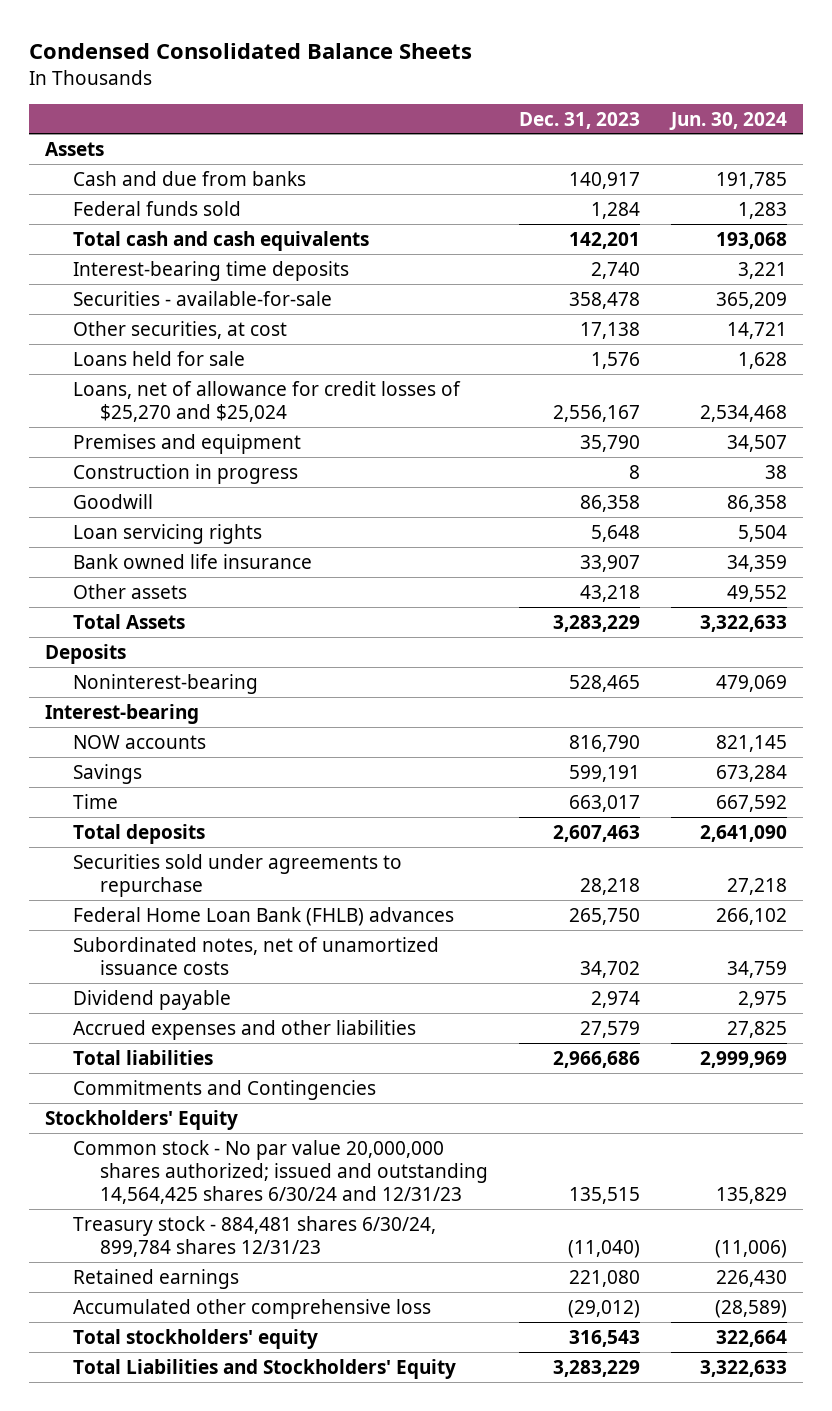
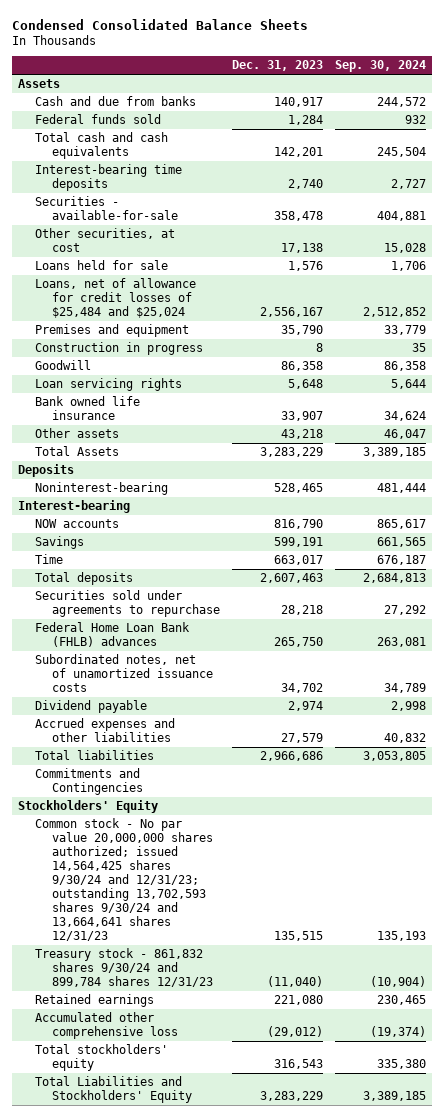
[669,111,788,130] Jun. 30, 2024 -> none
none -> [334,60,426,73] Sep. 30, 2024
[72,380,461,422] Loans, net of allowance for credit losses of $25,270 and $25,024 -> [35,278,197,319] Loans, net of allowance for credit losses of $25,484 and $25,024
[72,1139,489,1205] Common stock - No par value 20,000,000 shares authorized; issued and outstanding 14,564,425 shares 6/30/24 and 12/31/23 -> [35,818,214,941] Common stock - No par value 20,000,000 shares authorized; issued 14,564,425 shares 9/30/24 and 12/31/23; outstanding 13,702,593 shares 9/30/24 and 13,664,641 shares 12/31/23
[72,1215,436,1257] Treasury stock - 884,481 shares 6/30/24, 899,784 shares 12/31/23 -> [35,948,214,988] Treasury stock - 861,832 shares 9/30/24 and 899,784 shares 12/31/23

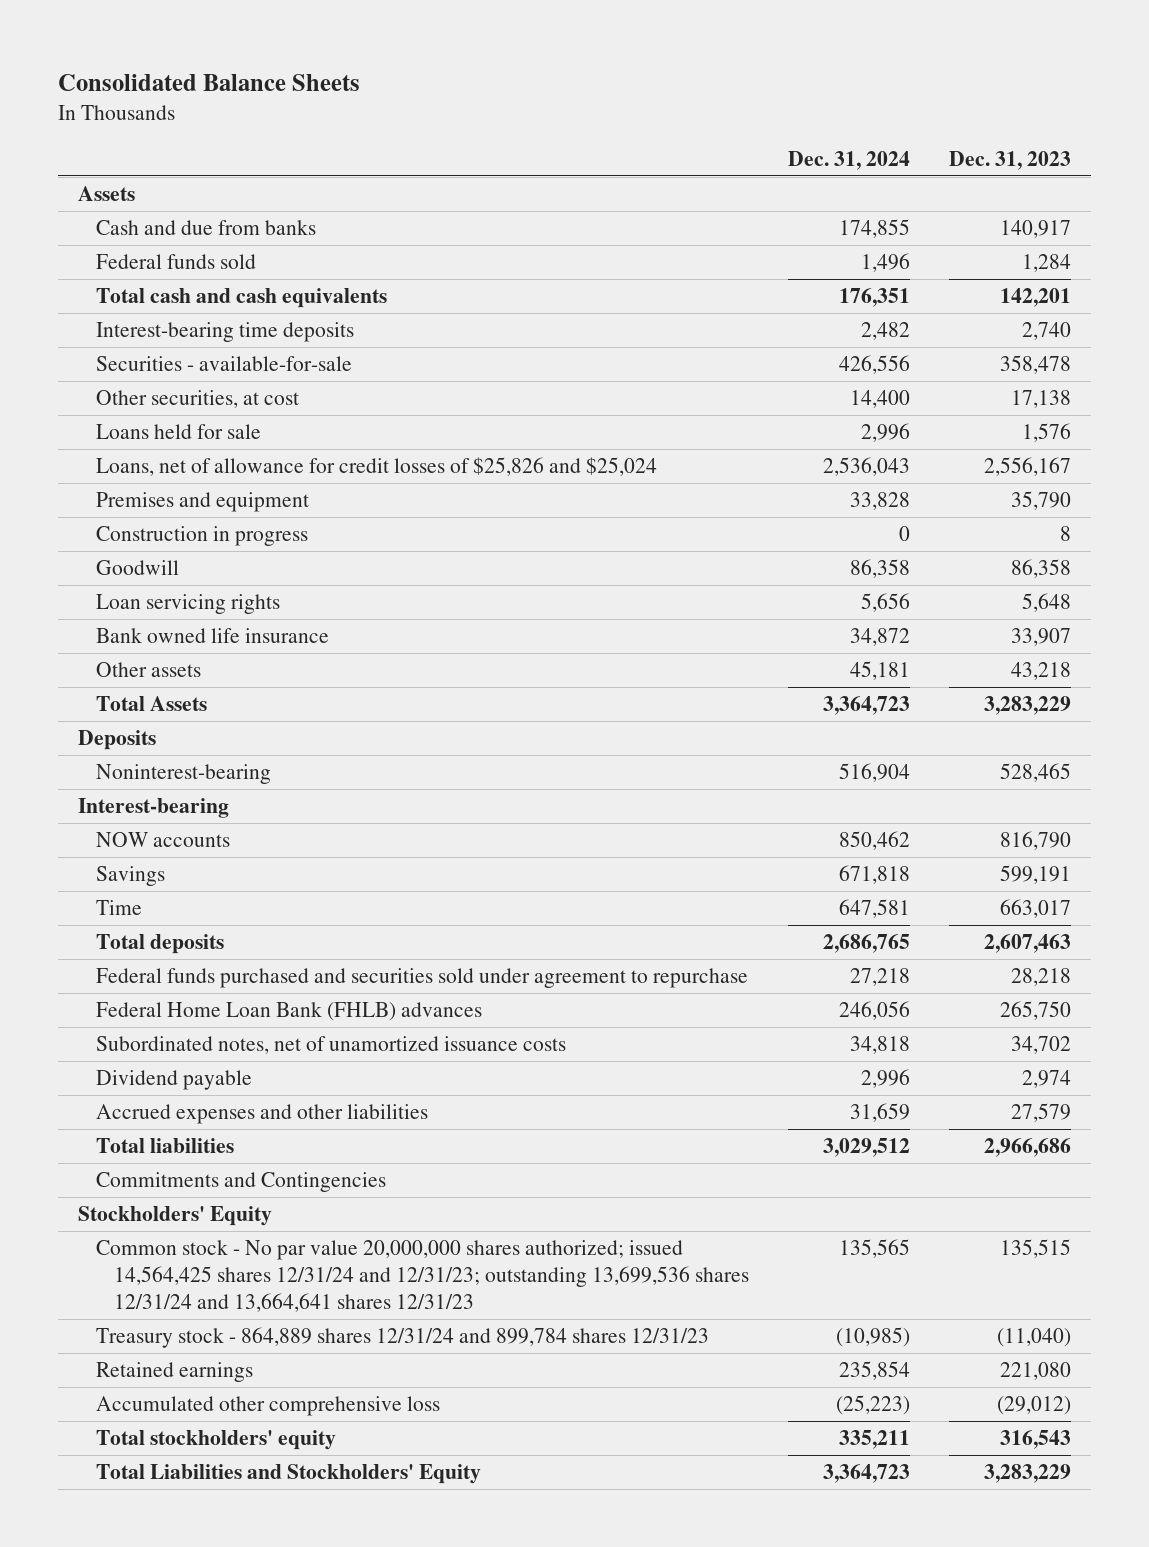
[12,18,309,30] Condensed Consolidated Balance Sheets -> [58,74,361,92] Consolidated Balance Sheets
[334,60,426,73] Sep. 30, 2024 -> none
none -> [787,150,910,170] Dec. 31, 2024
[35,278,197,319] Loans, net of allowance for credit losses of $25,484 and $25,024 -> [95,457,657,477] Loans, net of allowance for credit losses of $25,826 and $25,024
[35,590,221,618] Securities sold under agreements to repurchase -> [95,968,748,989] Federal funds purchased and securities sold under agreement to repurchase
[35,818,214,941] Common stock - No par value 20,000,000 shares authorized; issued 14,564,425 shares 9/30/24 and 12/31/23; outstanding 13,702,593 shares 9/30/24 and 13,664,641 shares 12/31/23 -> [95,1240,749,1312] Common stock - No par value 20,000,000 shares authorized; issued 14,564,425 shares 12/31/24 and 12/31/23; outstanding 13,699,536 shares 12/31/24 and 13,664,641 shares 12/31/23
[35,948,214,988] Treasury stock - 861,832 shares 9/30/24 and 899,784 shares 12/31/23 -> [95,1327,709,1349] Treasury stock - 864,889 shares 12/31/24 and 899,784 shares 12/31/23

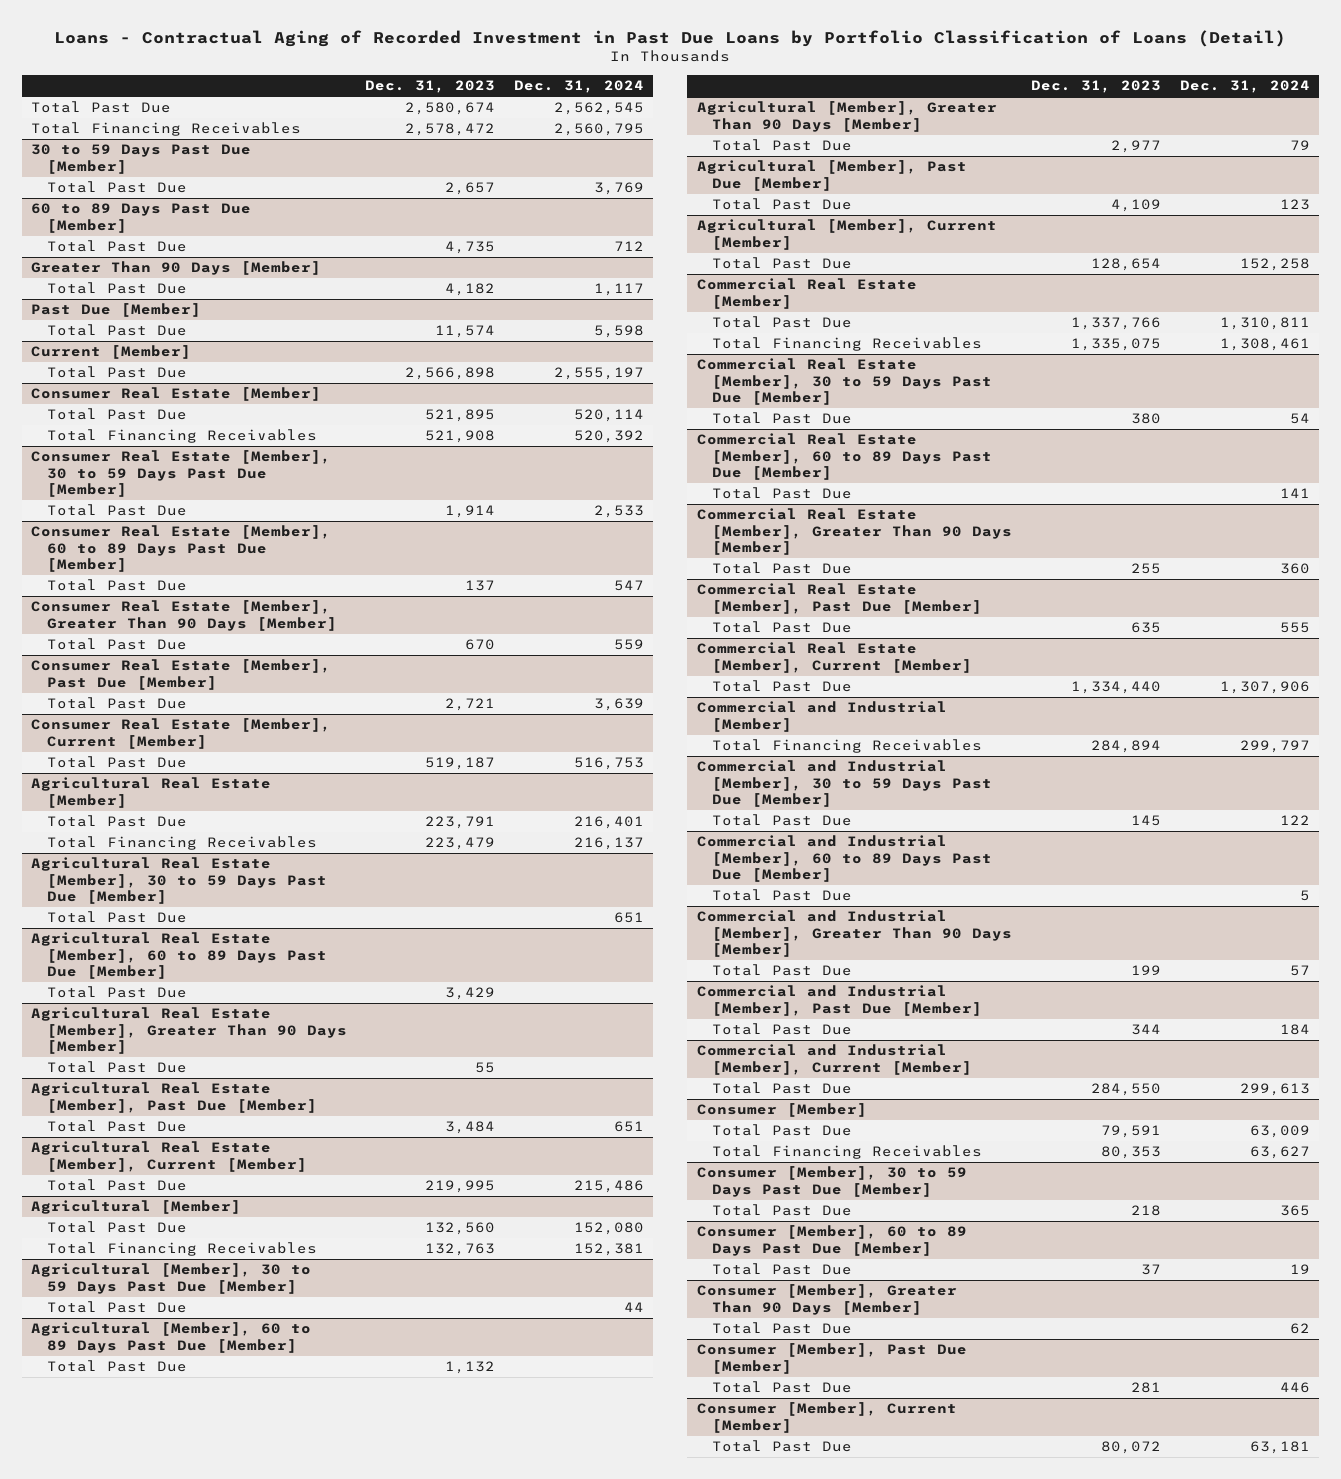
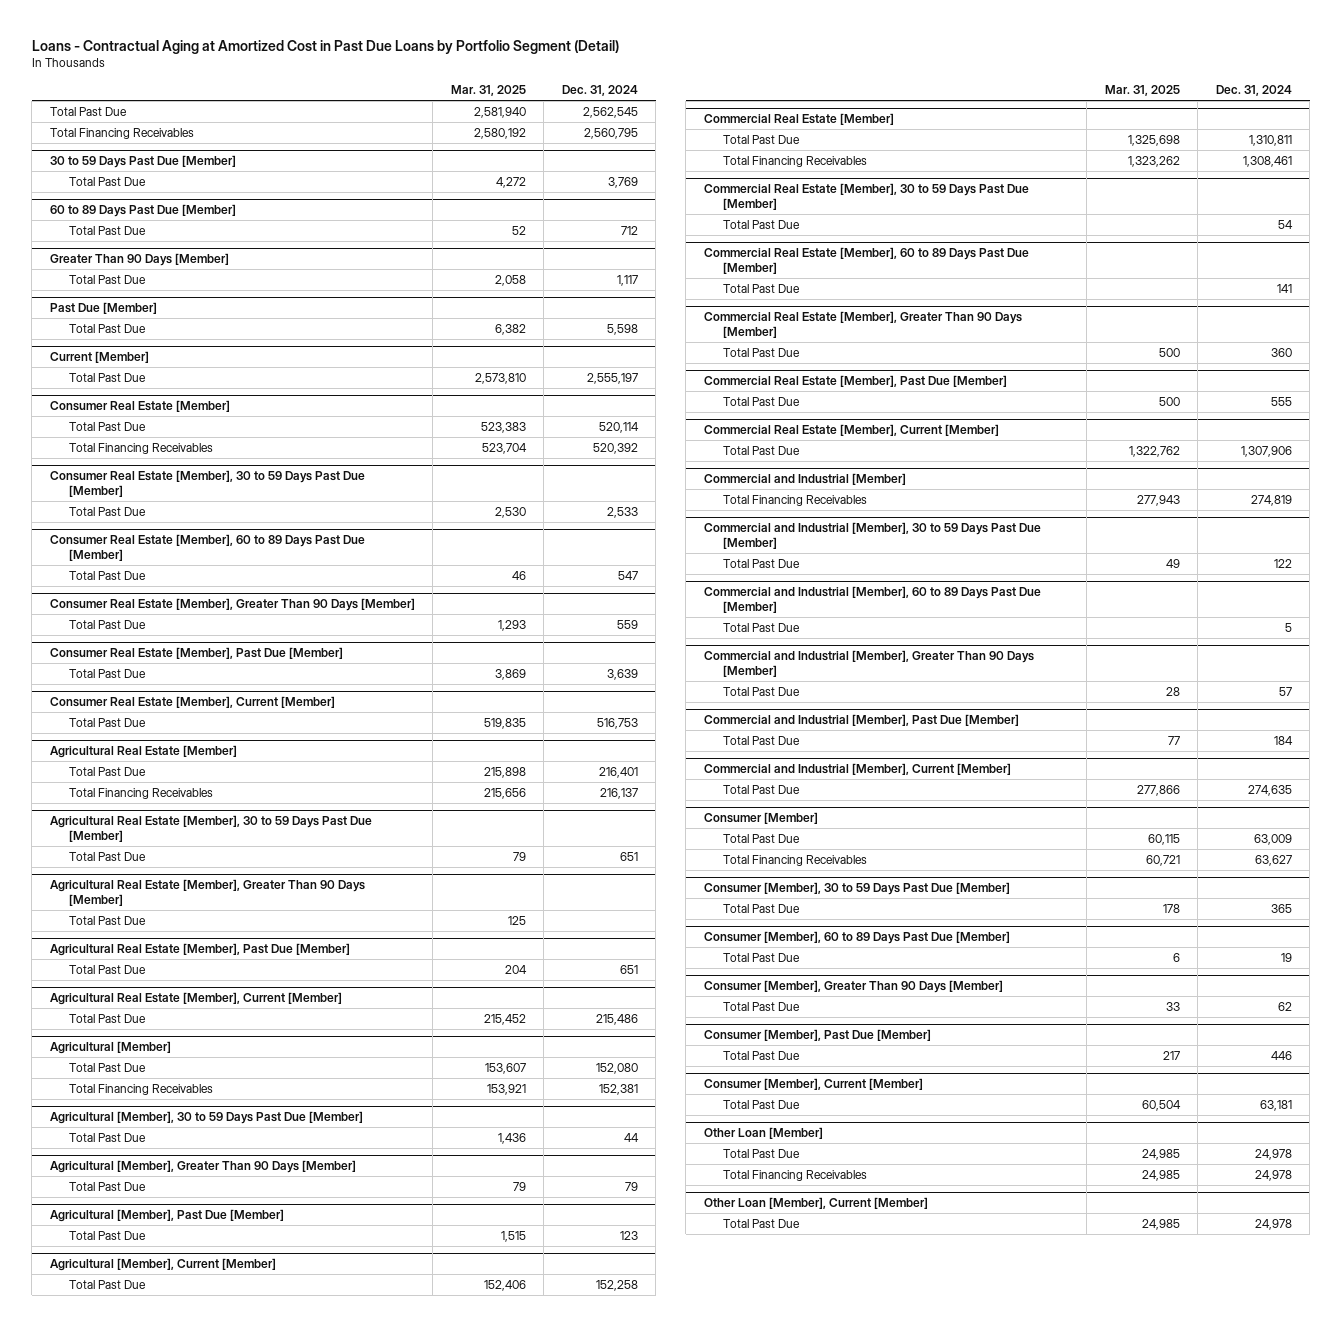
[54,29,1287,47] Loans - Contractual Aging of Recorded Investment in Past Due Loans by Portfolio Classification of Loans (Detail) -> [31,39,619,54] Loans - Contractual Aging at Amortized Cost in Past Due Loans by Portfolio Segment (Detail)
[365,80,496,94] Dec. 31, 2023 -> none
none -> [450,85,526,97] Mar. 31, 2025
[31,932,327,979] Agricultural Real Estate [Member], 60 to 89 Days Past Due [Member] -> none
[46,986,187,999] Total Past Due -> none
[31,1322,312,1353] Agricultural [Member], 60 to 89 Days Past Due [Member] -> none
[46,1360,187,1373] Total Past Due -> none
[1239,740,1310,754] 299,797 -> [1250,494,1292,506] 274,819
[1239,1083,1310,1097] 299,613 -> [1247,784,1292,796] 274,635
none -> [703,1127,823,1140] Other Loan [Member]
none -> [722,1148,800,1158] Total Past Due
none -> [722,1169,867,1181] Total Financing Receivables
none -> [703,1197,928,1210] Other Loan [Member], Current [Member]
none -> [722,1218,800,1228] Total Past Due

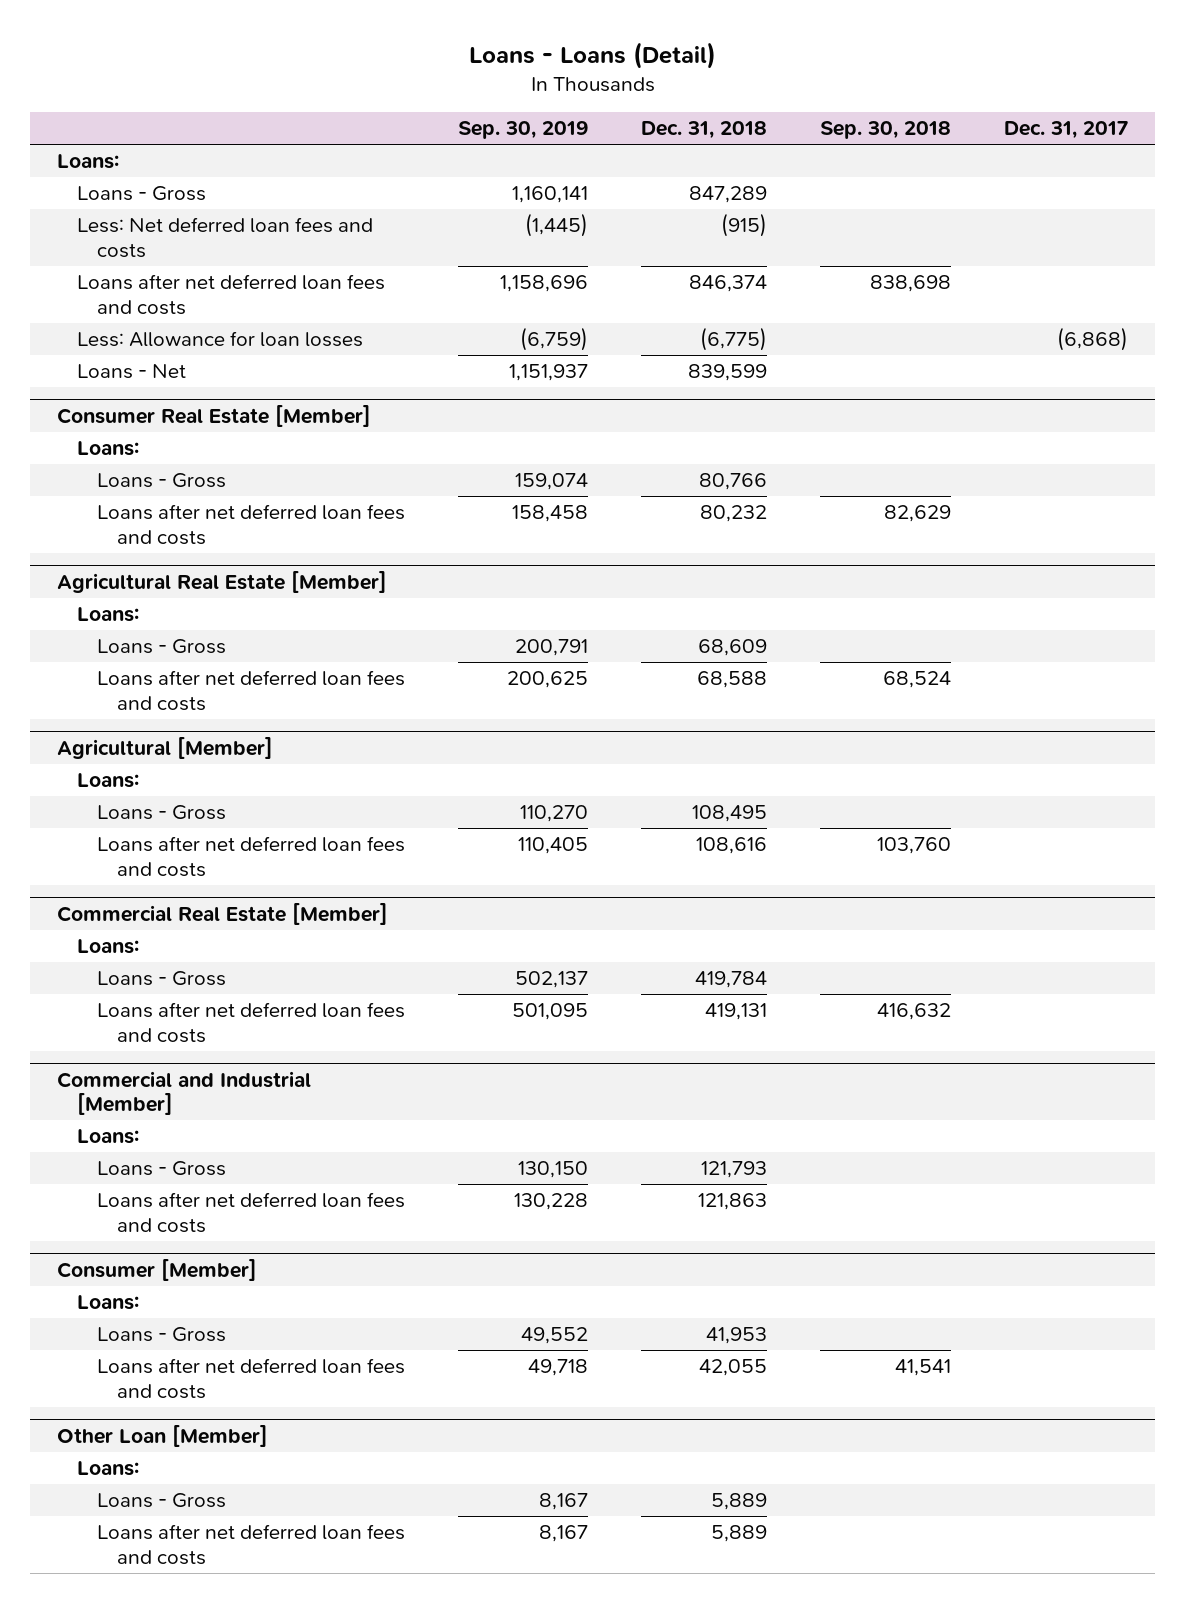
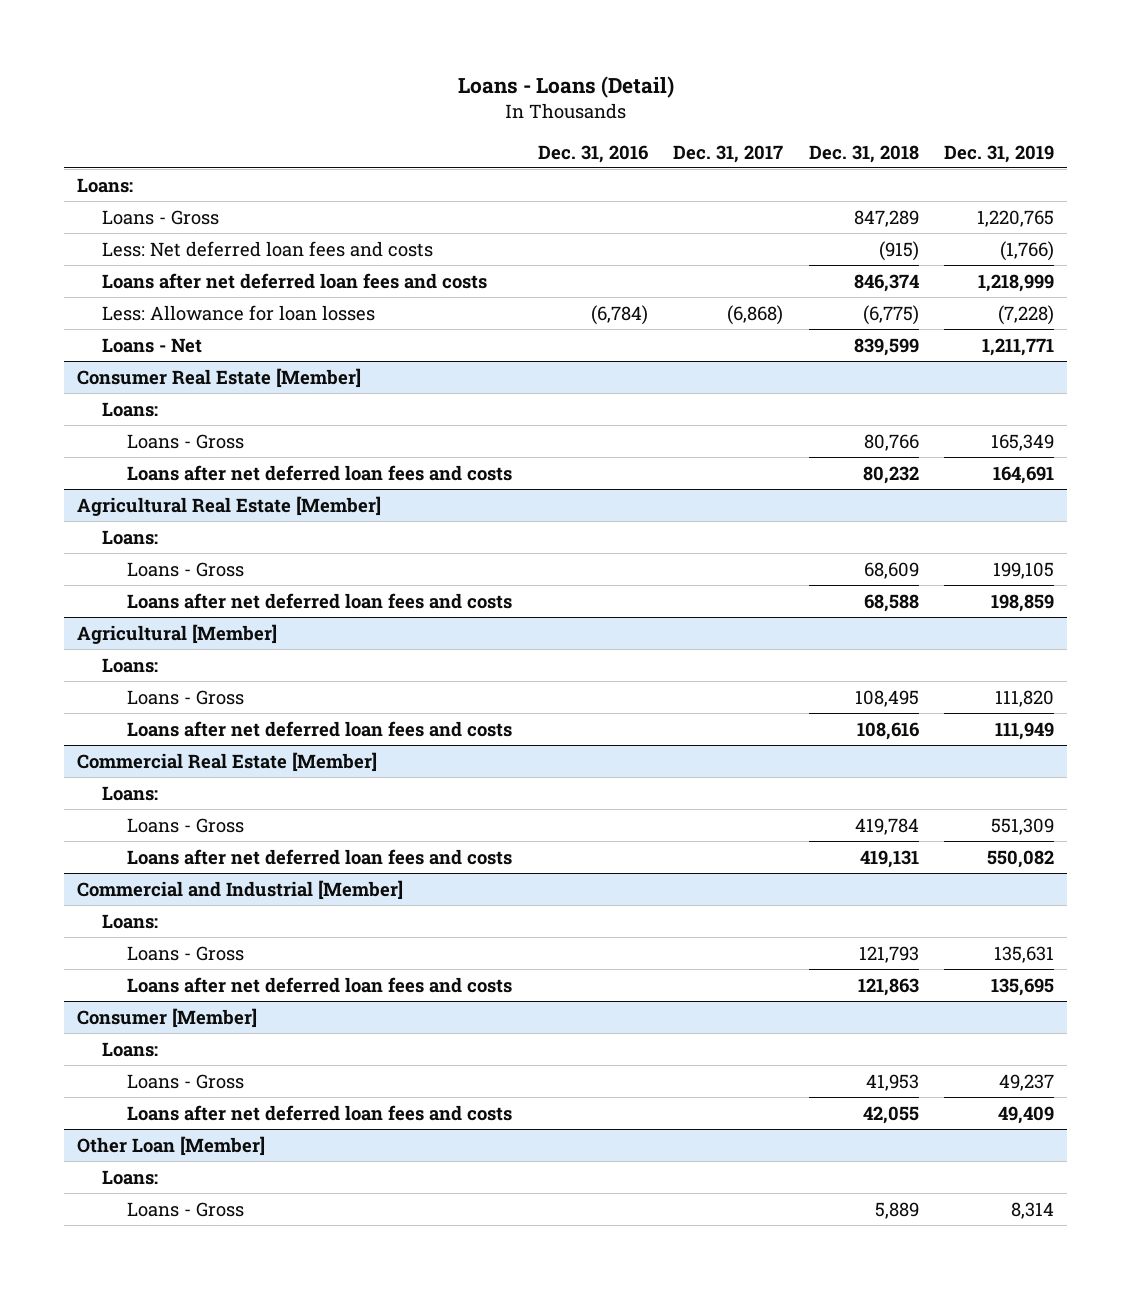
[458,121,589,140] Sep. 30, 2019 -> none
[820,121,952,140] Sep. 30, 2018 -> none
none -> [537,144,648,163] Dec. 31, 2016
none -> [944,144,1055,163] Dec. 31, 2019
[96,1524,405,1565] Loans after net deferred loan fees and costs -> none

